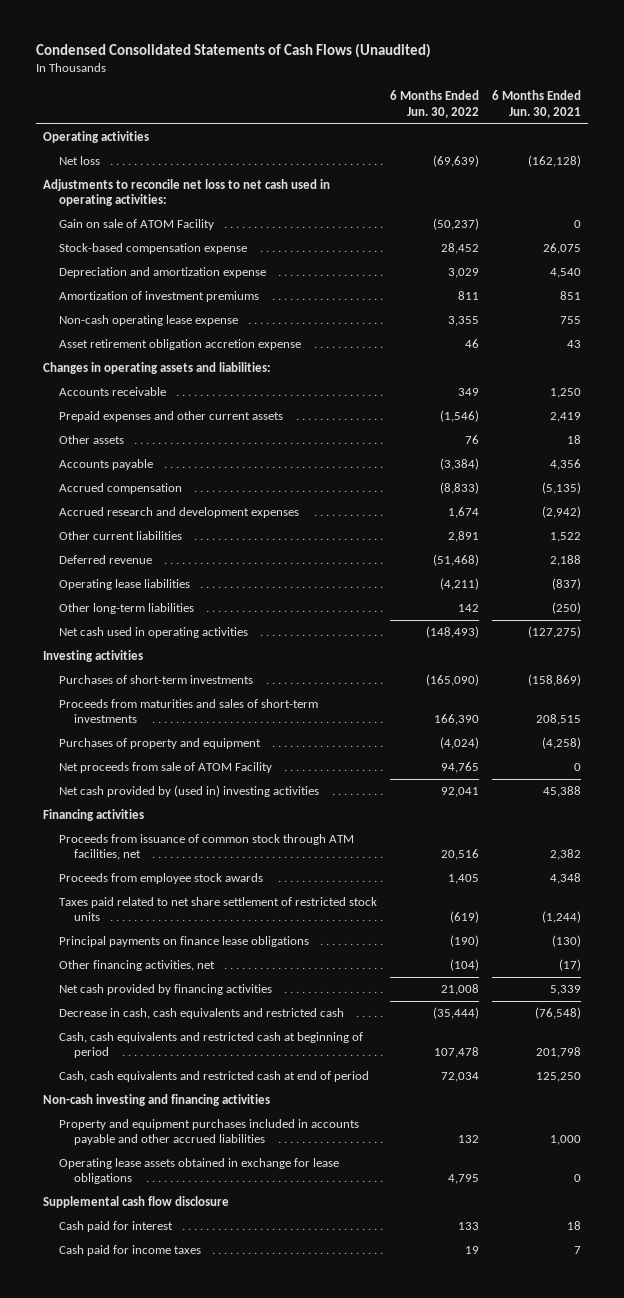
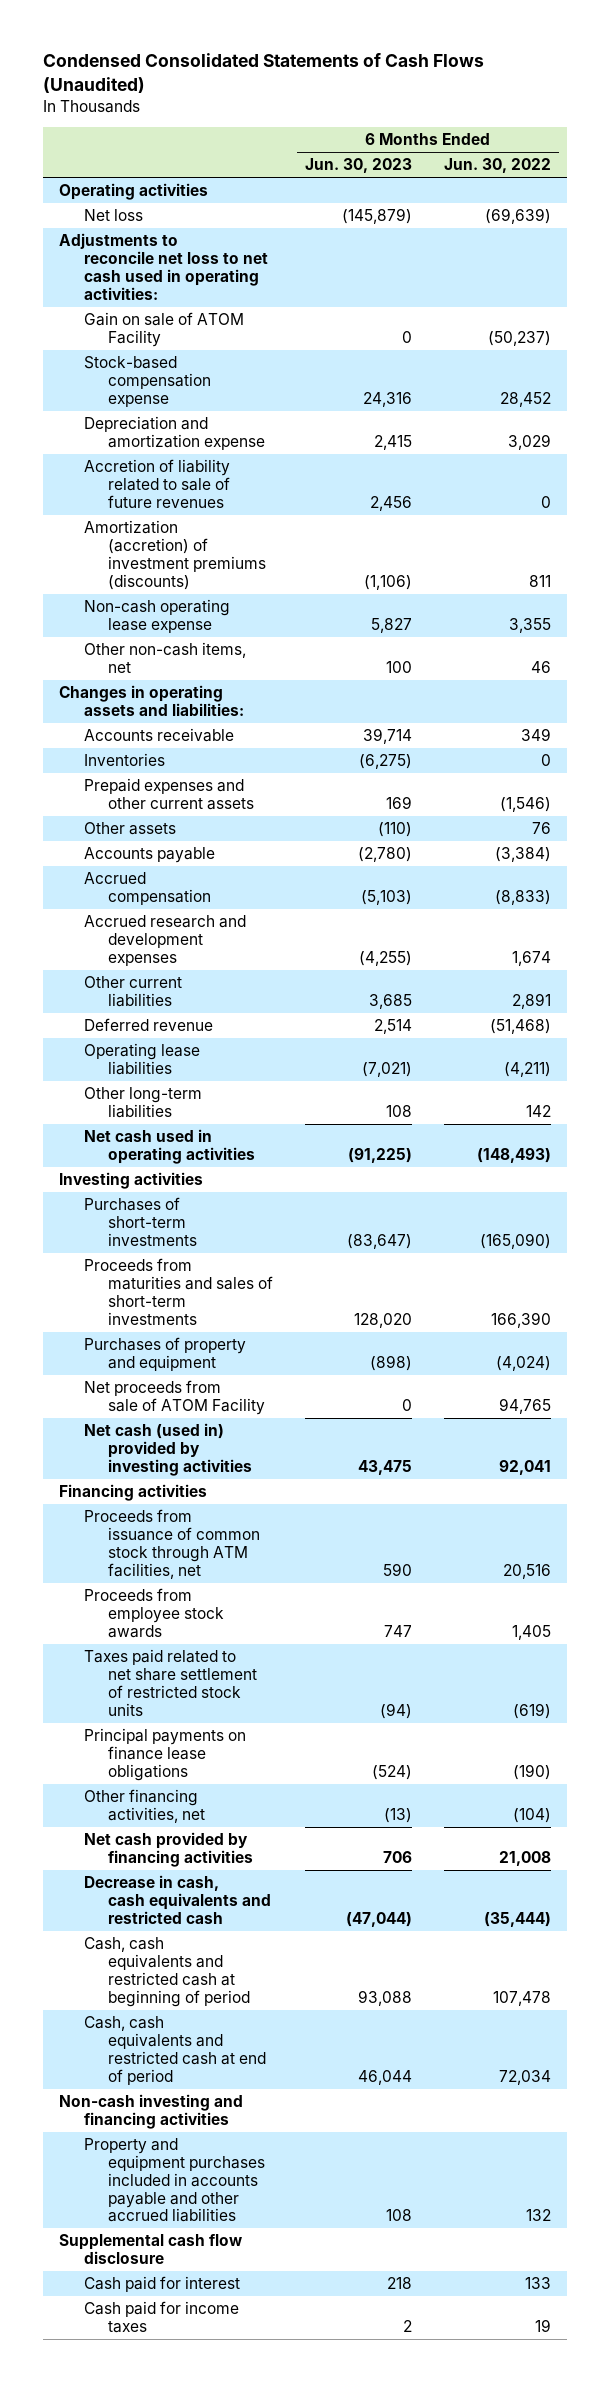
[492,90,582,118] 6 Months Ended Jun. 30, 2021 -> none
none -> [305,158,413,174] Jun. 30, 2023
none -> [83,459,231,508] Accretion of liability related to sale of future revenues
[58,290,259,302] Amortization of investment premiums -> [83,520,267,590] Amortization (accretion) of investment premiums (discounts)
[58,338,301,350] Asset retirement obligation accretion expense -> none
none -> [83,642,246,673] Other non-cash items, net
none -> [83,753,165,767] Inventories
[58,784,319,797] Net cash provided by (used in) investing activities -> [83,1423,253,1476] Net cash (used in) provided by investing activities
[58,1157,339,1185] Operating lease assets obtained in exchange for lease obligations -> none

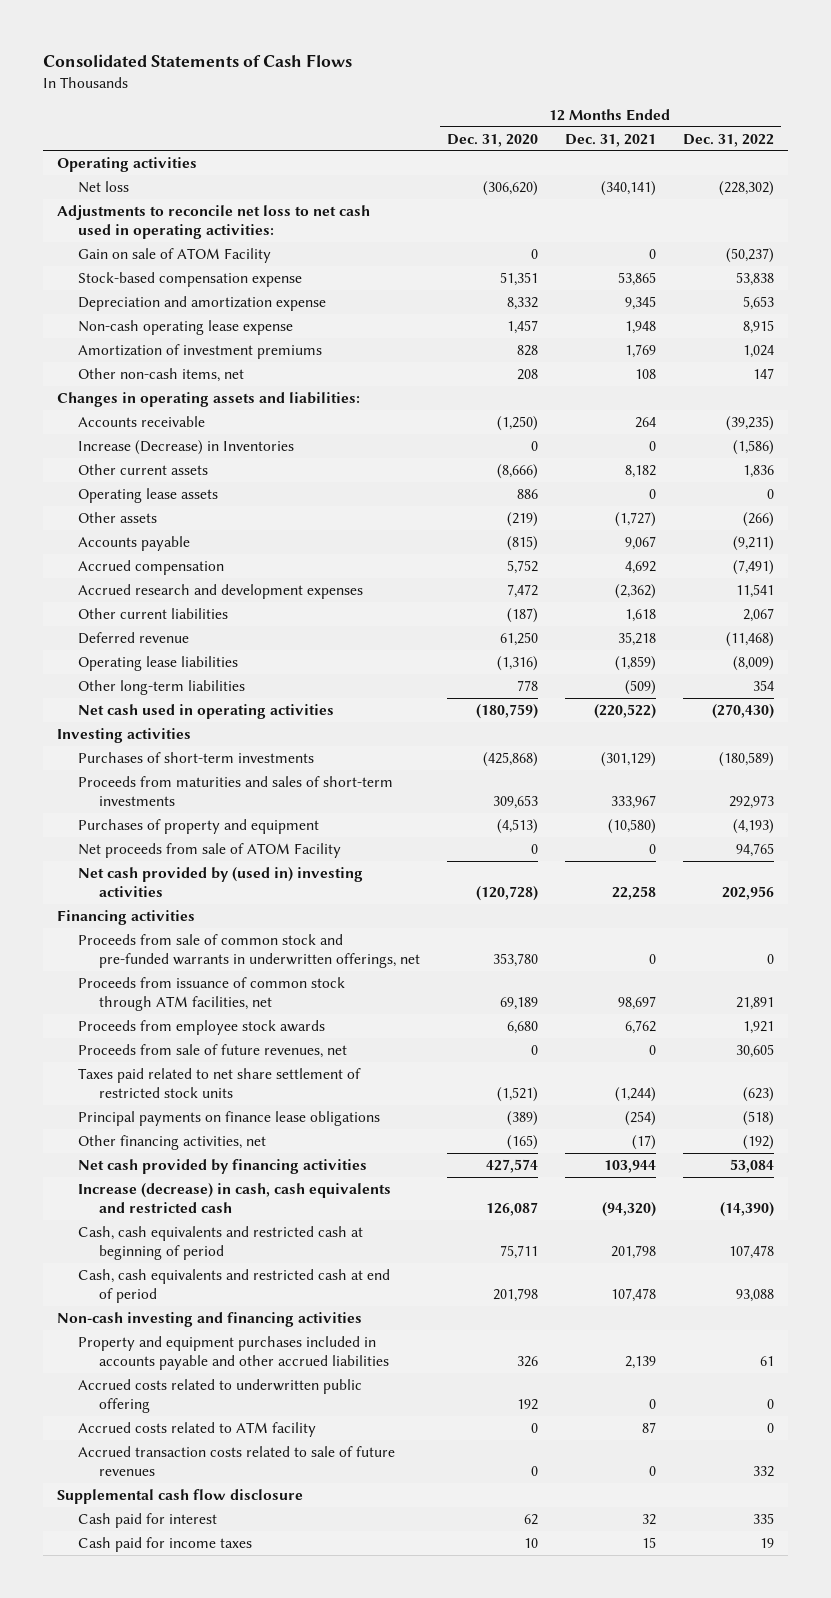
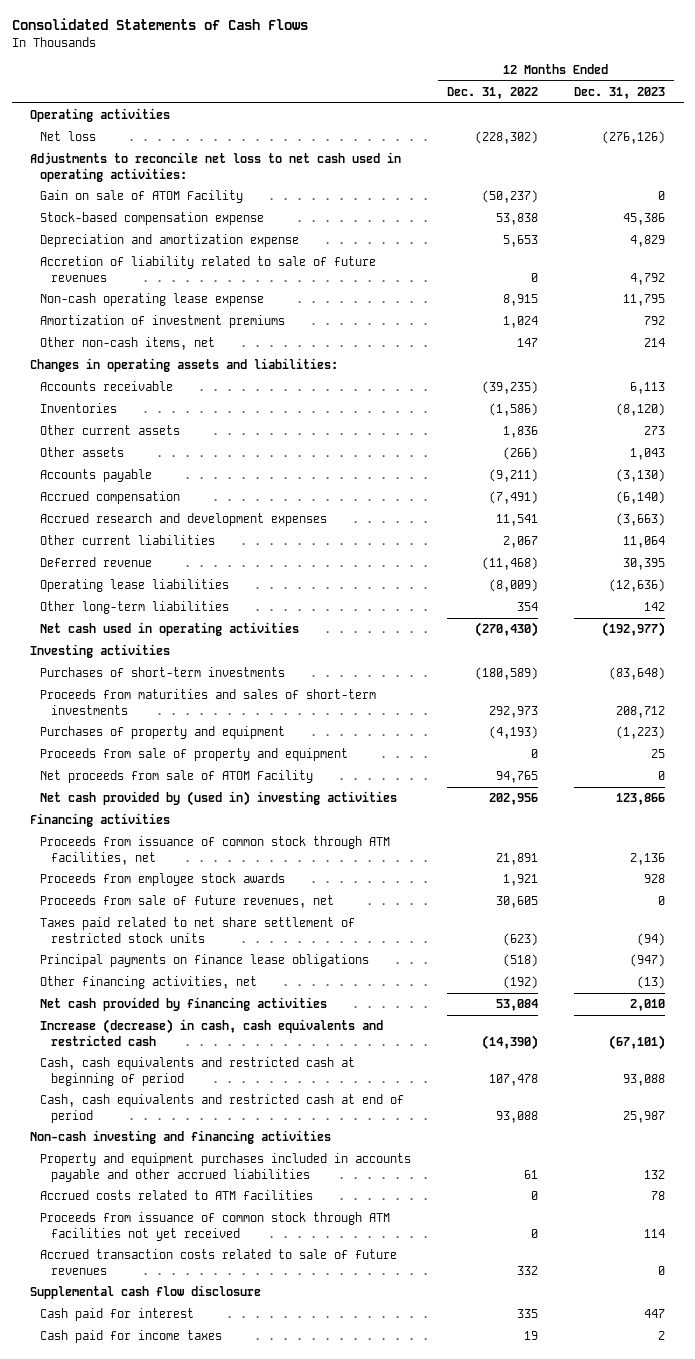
[446,133,538,147] Dec. 31, 2020 -> none
[564,133,656,147] Dec. 31, 2021 -> none
none -> [574,87,666,100] Dec. 31, 2023
none -> [40,256,377,282] Accretion of liability related to sale of future revenues
[77,439,294,455] Increase (Decrease) in Inventories -> [40,403,118,414] Inventories
[77,487,218,503] Operating lease assets -> none
none -> [40,748,349,762] Proceeds from sale of property and equipment
[77,933,420,968] Proceeds from sale of common stock and pre-funded warrants in underwritten offerings, net -> none
[77,1378,362,1413] Accrued costs related to underwritten public offering -> none
[77,1421,316,1437] Accrued costs related to ATM facility -> [40,1190,314,1201] Accrued costs related to ATM facilities
none -> [40,1212,391,1241] Proceeds from issuance of common stock through ATM facilities not yet received

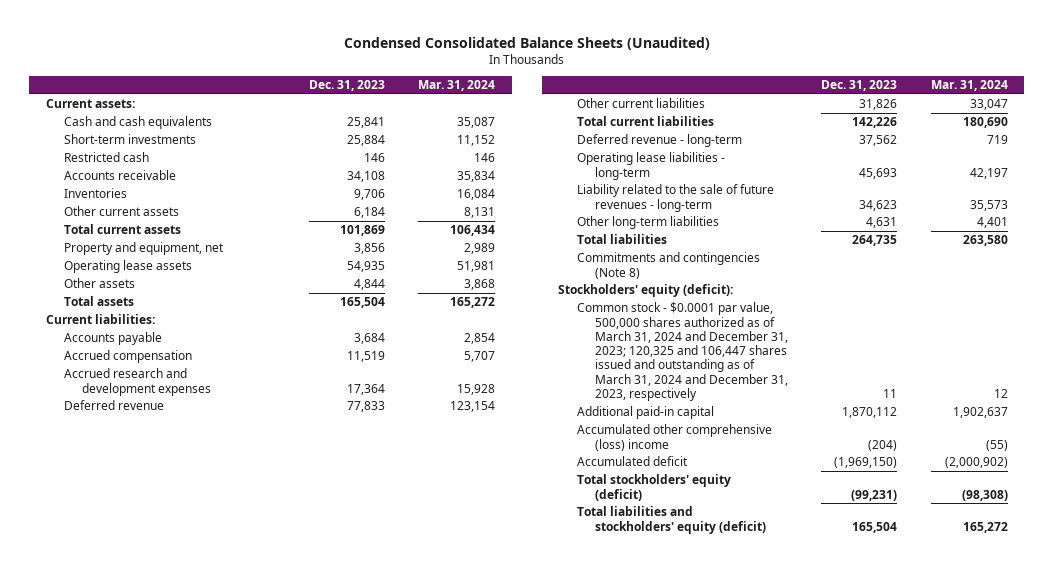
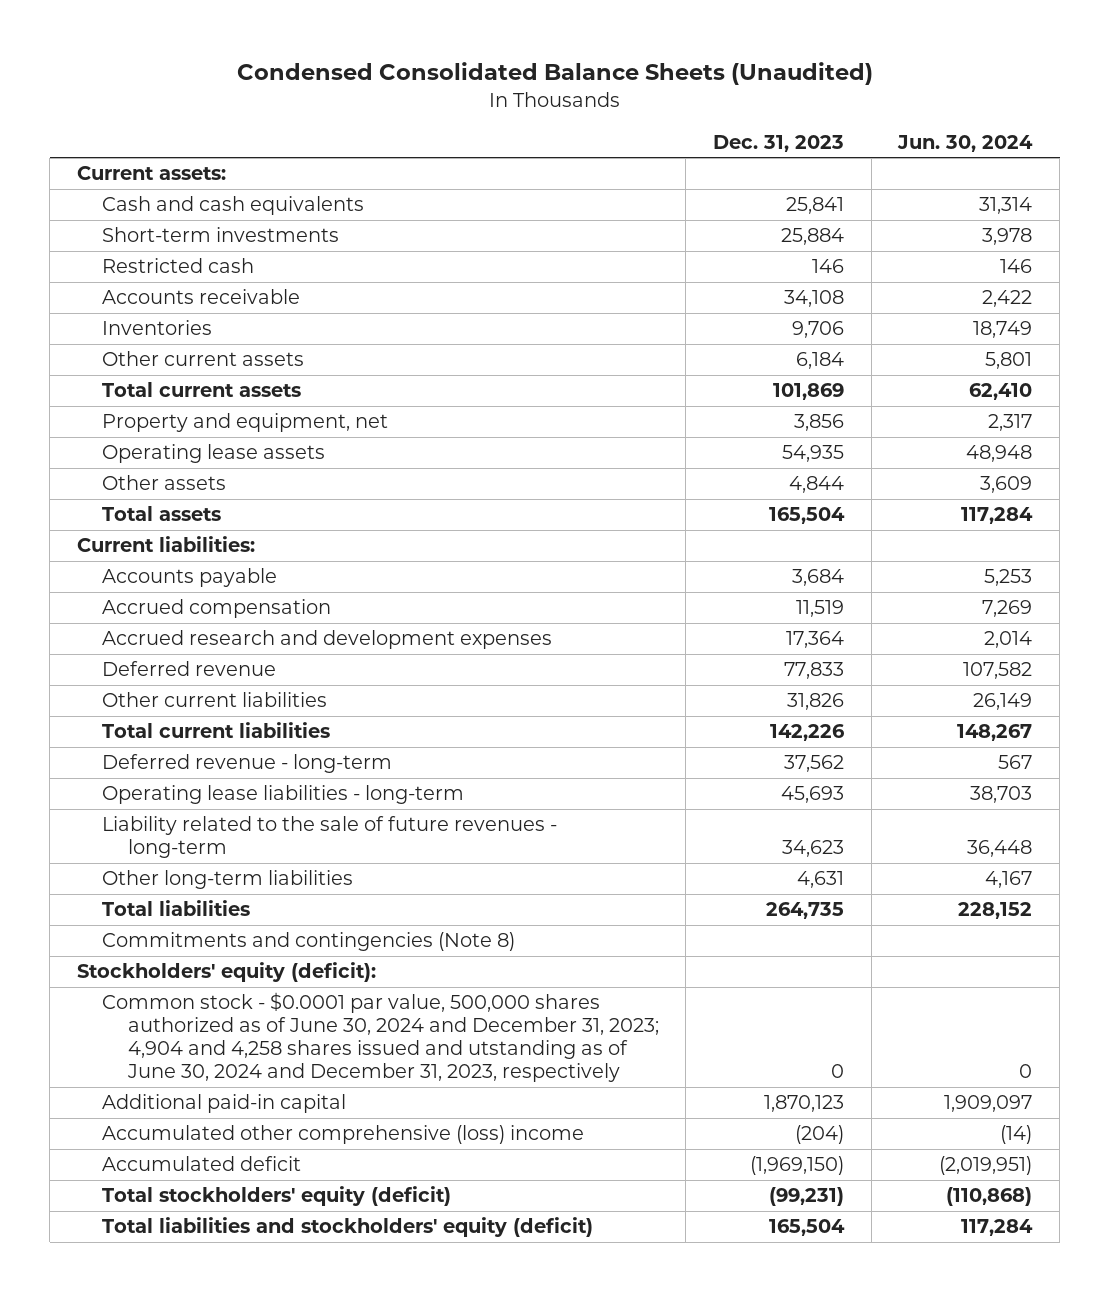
[418,80,496,92] Mar. 31, 2024 -> none
none -> [897,134,1034,152] Jun. 30, 2024
[576,302,789,402] Common stock - $0.0001 par value, 500,000 shares authorized as of March 31, 2024 and December 31, 2023; 120,325 and 106,447 shares issued and outstanding as of March 31, 2024 and December 31, 2023, respectively -> [102,992,659,1083] Common stock - $0.0001 par value, 500,000 shares authorized as of June 30, 2024 and December 31, 2023; 4,904 and 4,258 shares issued and utstanding as of June 30, 2024 and December 31, 2023, respectively
[883,389,898,399] 11 -> [831,1064,845,1079] 0
[842,407,898,419] 1,870,112 -> [764,1095,845,1113] 1,870,123

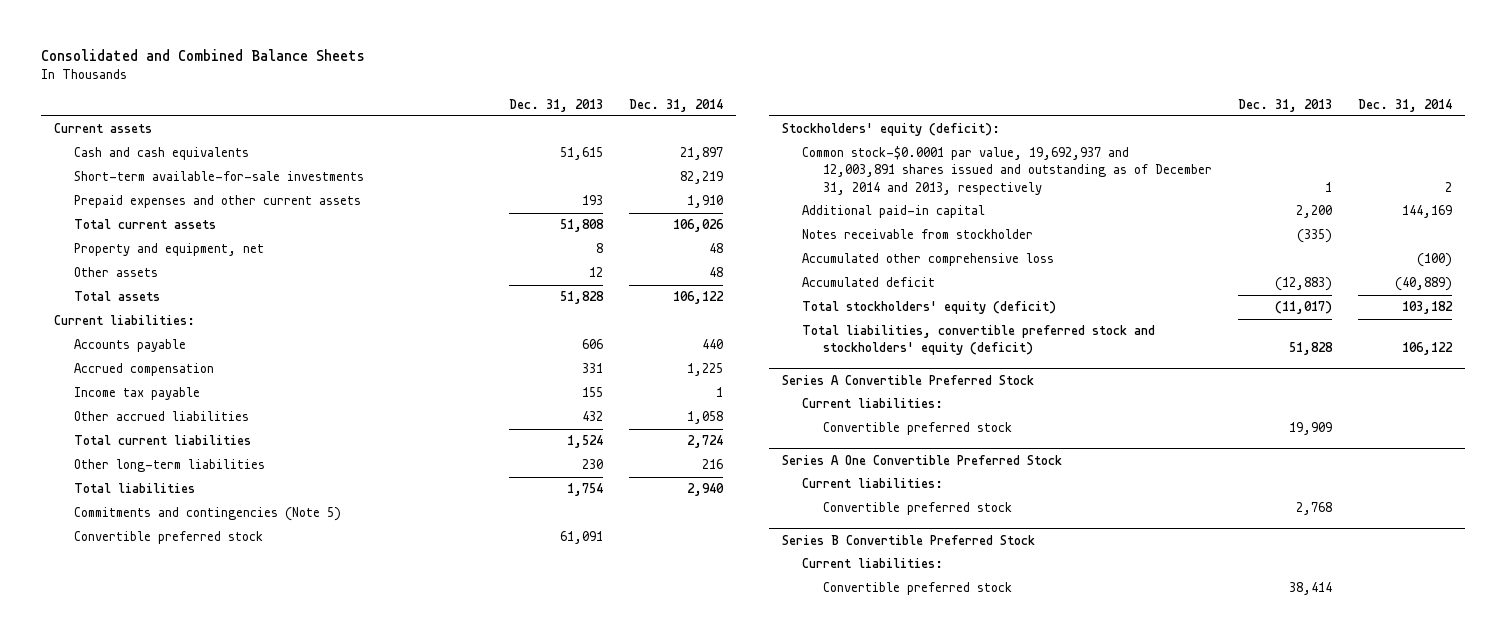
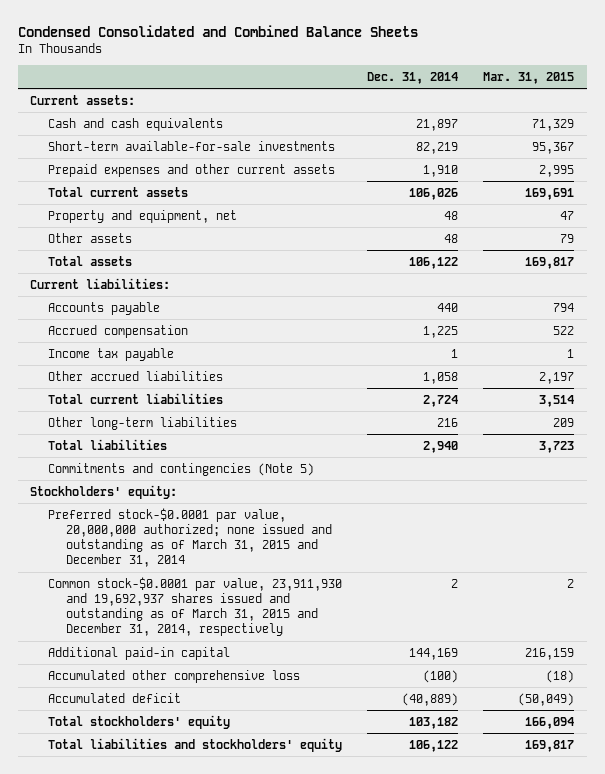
[40,49,365,62] Consolidated and Combined Balance Sheets -> [17,24,418,37] Condensed Consolidated and Combined Balance Sheets
[509,98,604,112] Dec. 31, 2013 -> none
none -> [483,71,575,84] Mar. 31, 2015
[53,123,152,134] Current assets -> [30,94,136,105] Current assets:
[73,531,263,545] Convertible preferred stock -> none
[782,123,1001,137] Stockholders' equity (deficit): -> [30,484,178,499] Stockholders' equity:
none -> [48,507,333,568] Preferred stock-$0.0001 par value, 20,000,000 authorized; none issued and outstanding as of March 31, 2015 and December 31, 2014
[802,146,1212,195] Common stock-$0.0001 par value, 19,692,937 and 12,003,891 shares issued and outstanding as of December 31, 2014 and 2013, respectively -> [48,576,343,637] Common stock-$0.0001 par value, 23,911,930 and 19,692,937 shares issued and outstanding as of March 31, 2015 and December 31, 2014, respectively
[802,229,1034,240] Notes receivable from stockholder -> none
[782,374,1035,385] Series A Convertible Preferred Stock -> none
[802,398,944,409] Current liabilities: -> none
[822,422,1012,436] Convertible preferred stock -> none
[782,454,1063,465] Series A One Convertible Preferred Stock -> none
[802,478,944,489] Current liabilities: -> none
[822,502,1012,516] Convertible preferred stock -> none
[782,534,1036,545] Series B Convertible Preferred Stock -> none
[802,558,944,569] Current liabilities: -> none
[822,582,1012,596] Convertible preferred stock -> none
[802,301,1057,315] Total stockholders' equity (deficit) -> [48,714,231,729] Total stockholders' equity
[802,325,1156,356] Total liabilities, convertible preferred stock and stockholders' equity (deficit) -> [48,737,343,752] Total liabilities and stockholders' equity

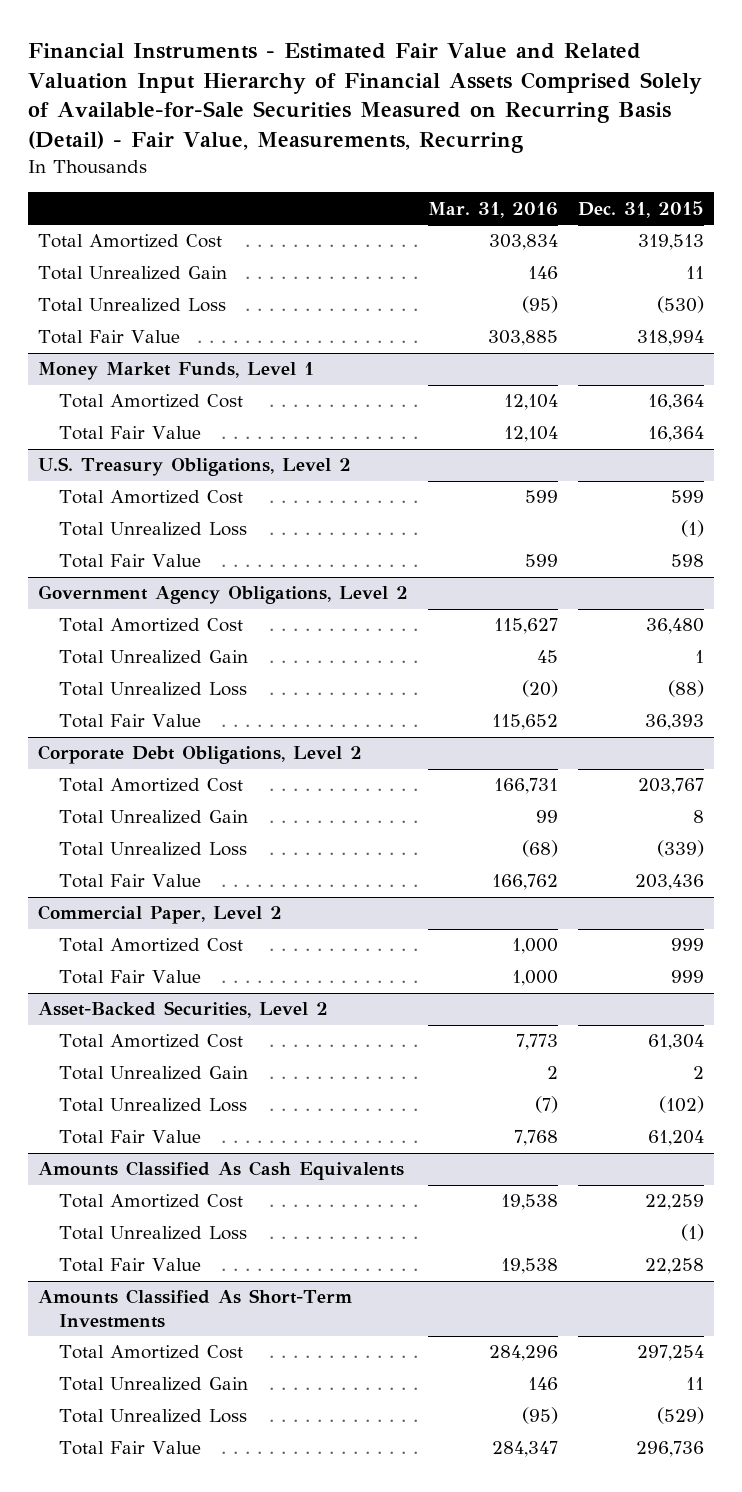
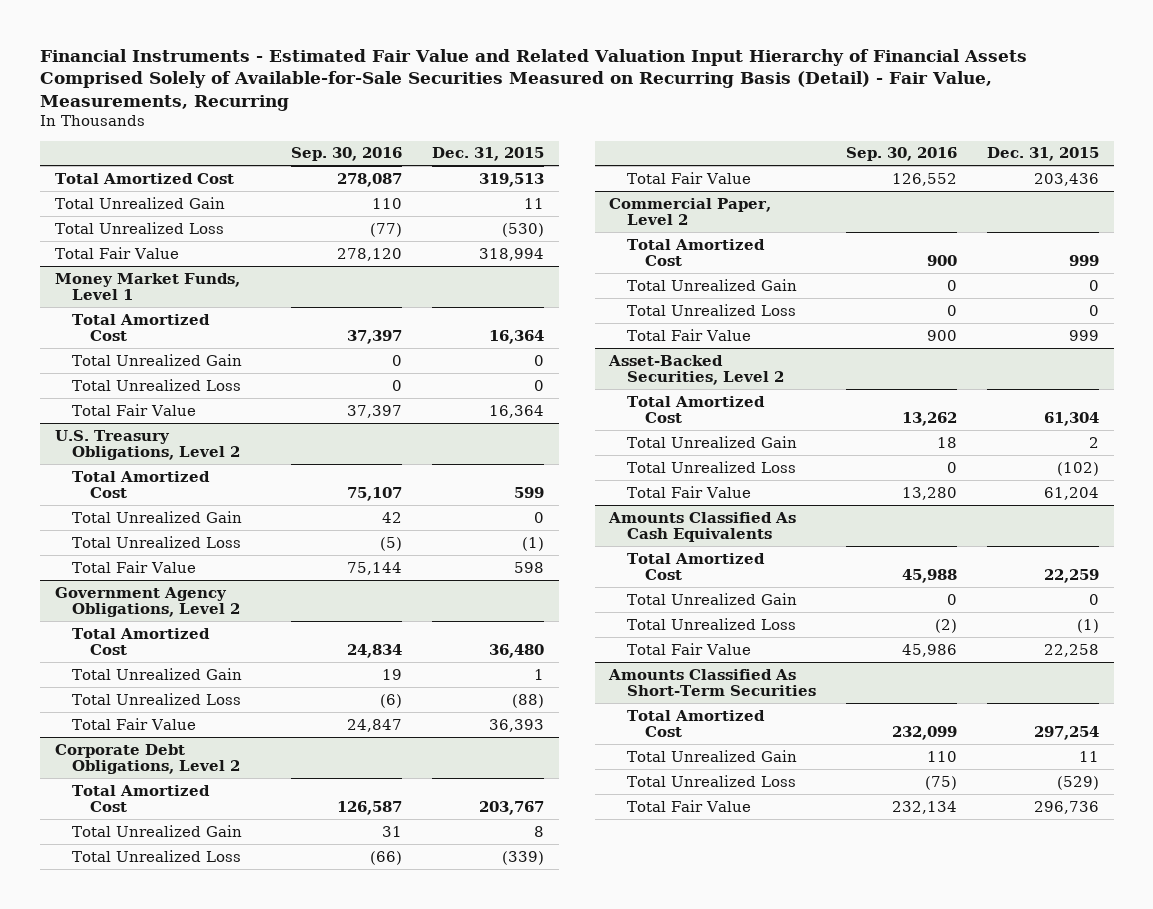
[428,201,559,218] Mar. 31, 2016 -> none
none -> [290,147,402,162] Sep. 30, 2016
none -> [72,353,243,366] Total Unrealized Gain
none -> [72,378,242,391] Total Unrealized Loss
none -> [72,510,243,523] Total Unrealized Gain
none -> [627,278,798,291] Total Unrealized Gain
none -> [627,303,797,316] Total Unrealized Loss
none -> [627,592,798,605] Total Unrealized Gain
[37,1289,352,1328] Amounts Classified As Short-Term Investments -> [608,668,817,697] Amounts Classified As Short-Term Securities

